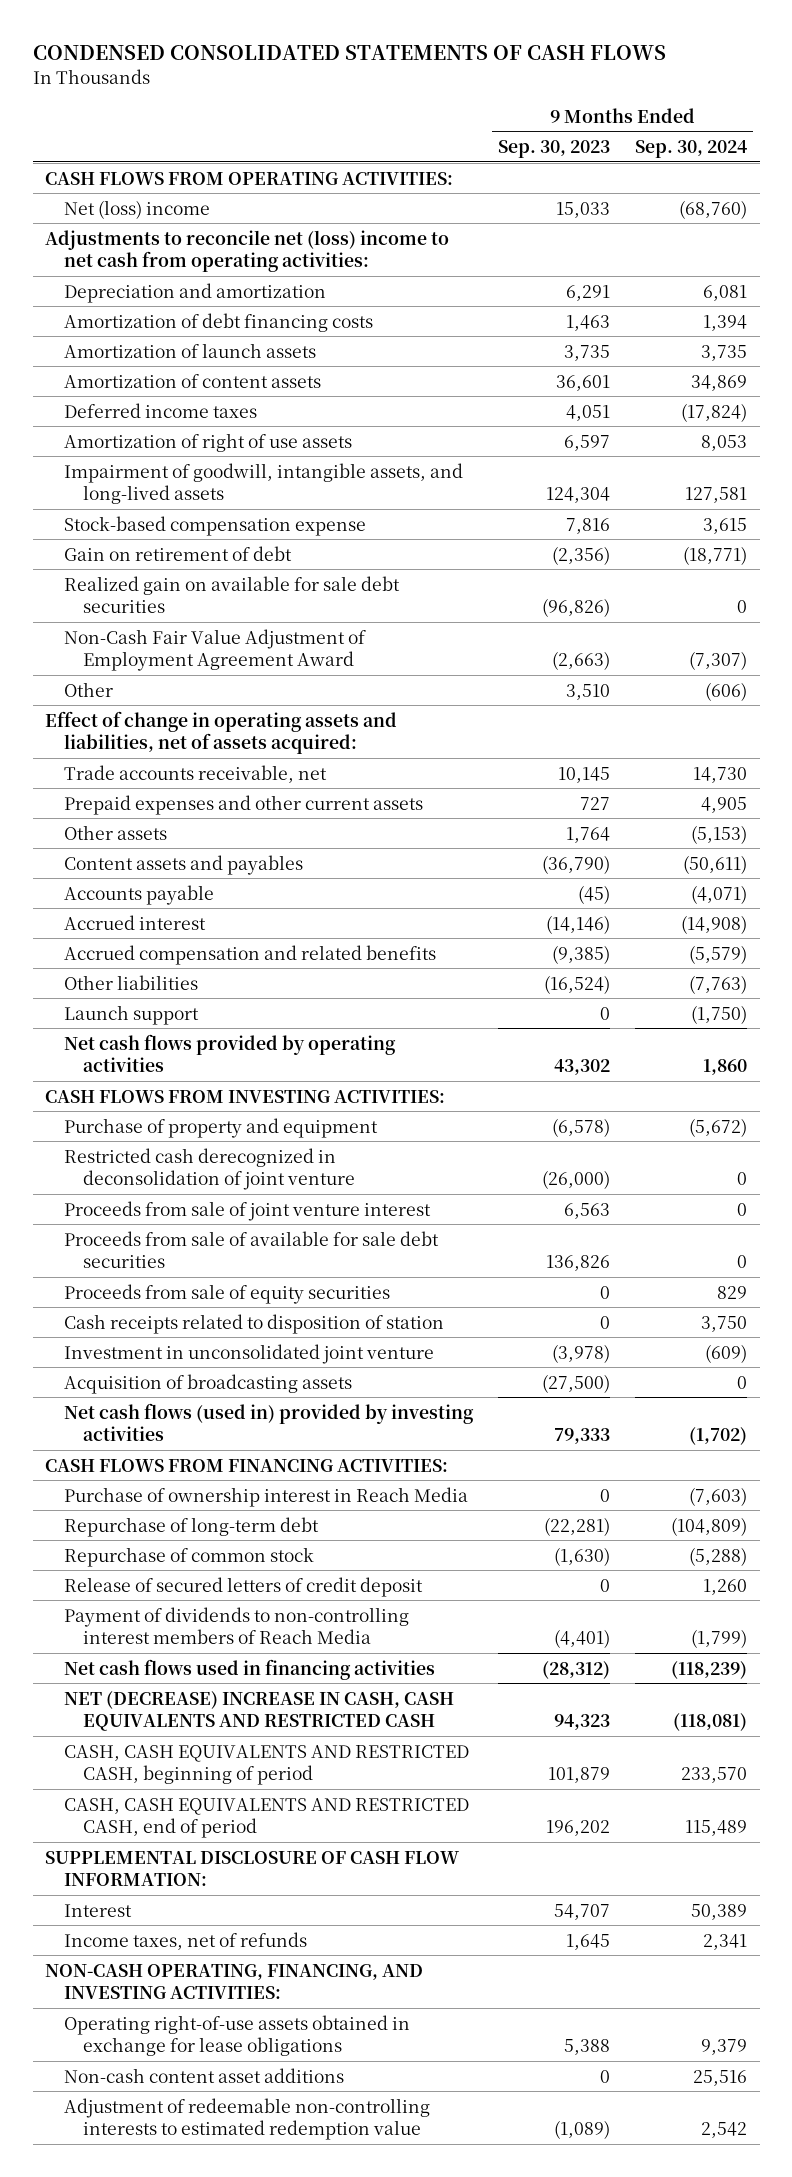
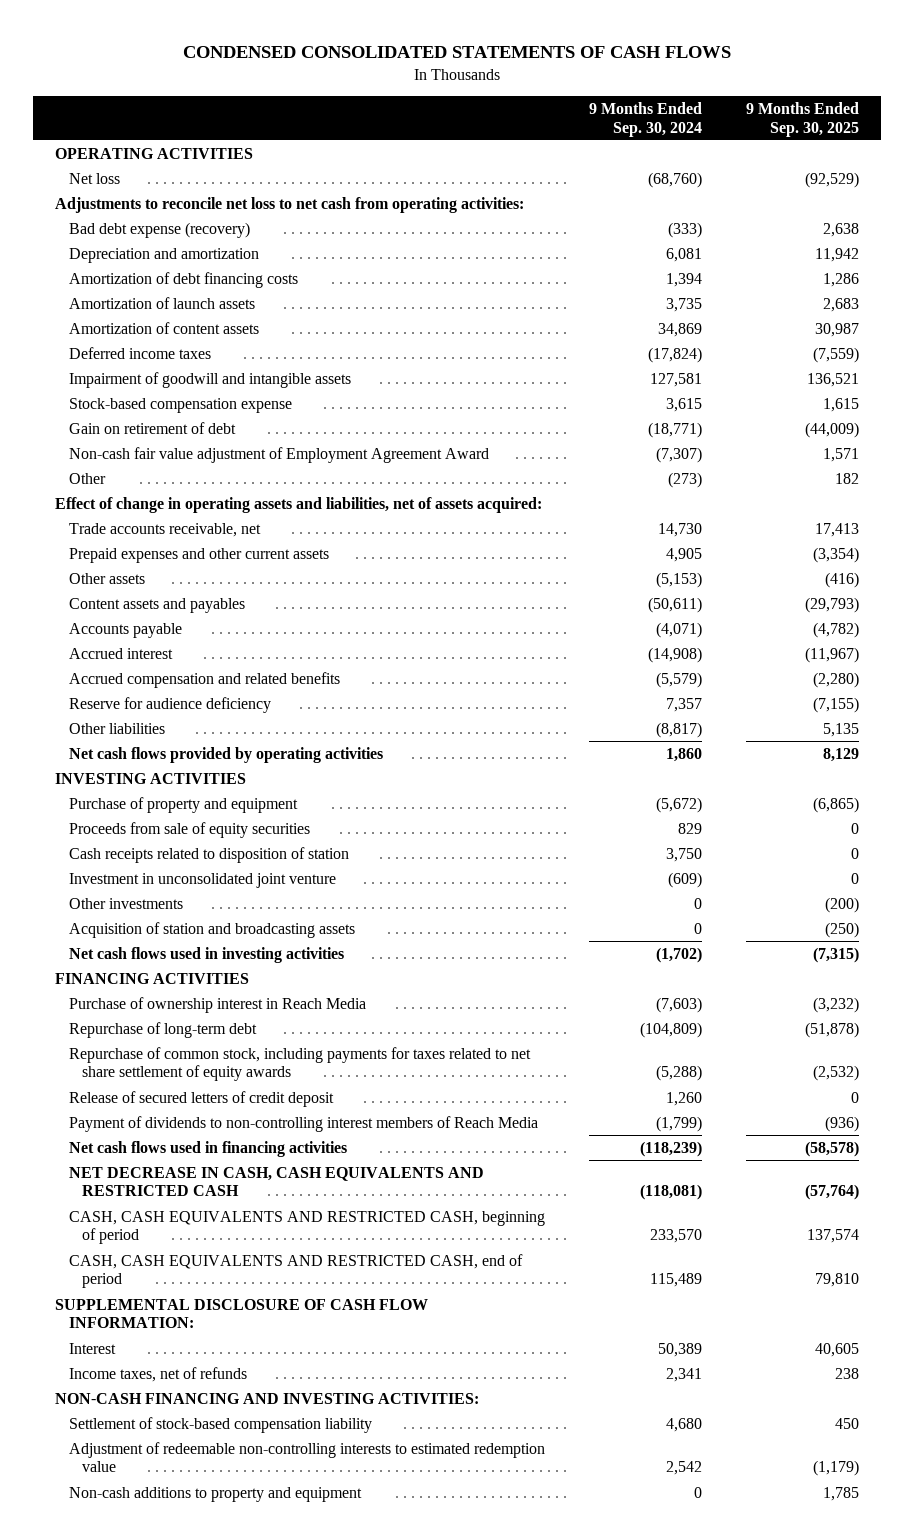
[497,139,610,158] Sep. 30, 2023 -> none
none -> [745,101,859,137] 9 Months Ended Sep. 30, 2025
[45,171,454,185] CASH FLOWS FROM OPERATING ACTIVITIES: -> [55,147,254,159] OPERATING ACTIVITIES
[63,199,210,219] Net (loss) income -> [68,172,120,184] Net loss
[45,229,450,272] Adjustments to reconcile net (loss) income to net cash from operating activities: -> [55,196,525,213] Adjustments to reconcile net loss to net cash from operating activities:
none -> [68,221,250,238] Bad debt expense (recovery)
[63,432,352,452] Amortization of right of use assets -> none
[63,462,463,504] Impairment of goodwill, intangible assets, and long-lived assets -> [68,371,351,388] Impairment of goodwill and intangible assets
[63,575,400,613] Realized gain on available for sale debt securities -> none
[63,628,366,671] Non-Cash Fair Value Adjustment of Employment Agreement Award -> [68,446,489,463] Non-cash fair value adjustment of Employment Agreement Award
[705,681,748,701] (606) -> [667,471,702,488] (273)
[63,1004,199,1025] Launch support -> none
none -> [68,696,271,713] Reserve for audience deficiency
[689,974,748,994] (7,763) -> [655,721,702,738] (8,817)
[45,1089,446,1103] CASH FLOWS FROM INVESTING ACTIVITIES: -> [55,772,247,784] INVESTING ACTIVITIES
[63,1147,355,1190] Restricted cash derecognized in deconsolidation of joint venture -> none
[63,1200,431,1221] Proceeds from sale of joint venture interest -> none
[63,1230,439,1268] Proceeds from sale of available for sale debt securities -> none
none -> [68,897,183,909] Other investments
[63,1373,352,1394] Acquisition of broadcasting assets -> [68,921,355,938] Acquisition of station and broadcasting assets
[63,1402,474,1441] Net cash flows (used in) provided by investing activities -> [68,946,344,963] Net cash flows used in investing activities
[45,1458,449,1472] CASH FLOWS FROM FINANCING ACTIVITIES: -> [55,972,250,984] FINANCING ACTIVITIES
[63,1546,314,1567] Repurchase of common stock -> [68,1046,531,1082] Repurchase of common stock, including payments for taxes related to net share settlement of equity awards
[63,1690,454,1731] NET (DECREASE) INCREASE IN CASH, CASH EQUIVALENTS AND RESTRICTED CASH -> [68,1166,484,1197] NET DECREASE IN CASH, CASH EQUIVALENTS AND RESTRICTED CASH
[63,2014,410,2056] Operating right-of-use assets obtained in exchange for lease obligations -> none
[63,2067,344,2083] Non-cash content asset additions -> none
[45,1963,424,1999] NON-CASH OPERATING, FINANCING, AND INVESTING ACTIVITIES: -> [55,1392,480,1404] NON-CASH FINANCING AND INVESTING ACTIVITIES:
none -> [68,1416,372,1433] Settlement of stock-based compensation liability
none -> [68,1486,362,1502] Non-cash additions to property and equipment

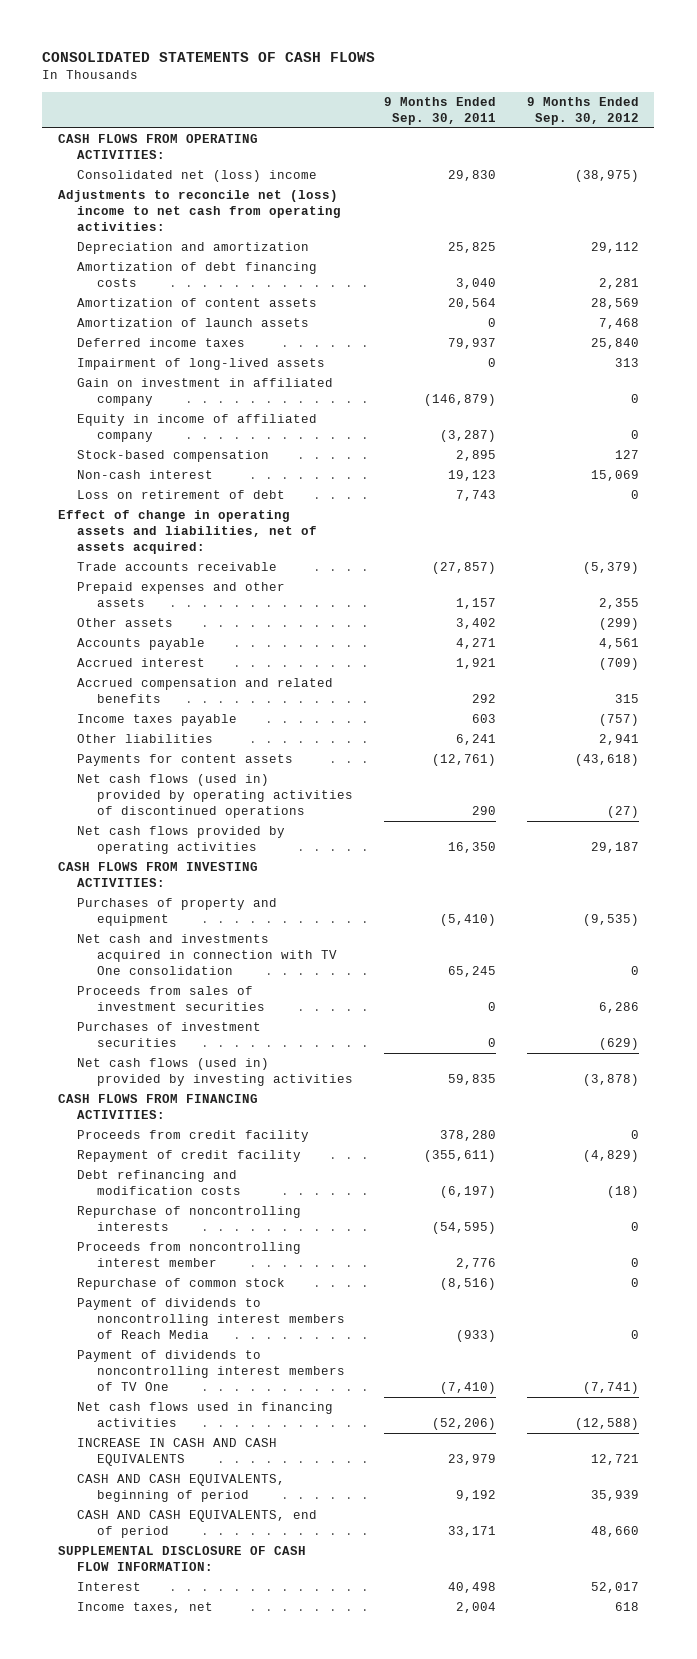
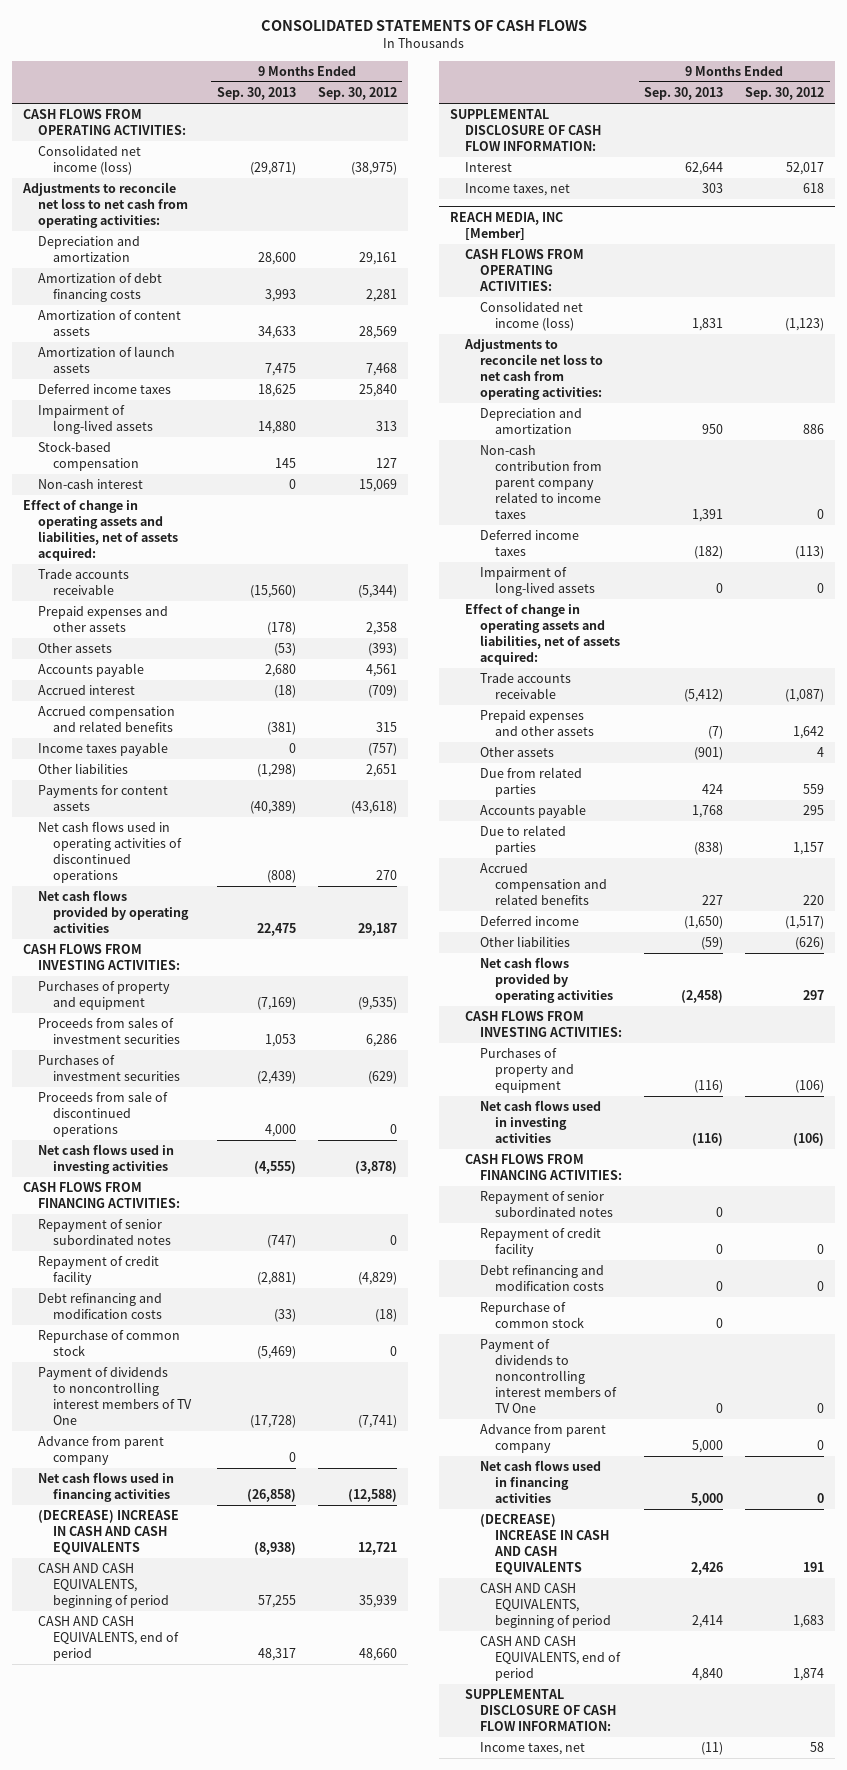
[384,96,497,125] 9 Months Ended Sep. 30, 2011 -> none
none -> [216,87,296,101] Sep. 30, 2013
[77,170,318,183] Consolidated net (loss) income -> [37,145,141,176] Consolidated net income (loss)
[57,190,342,232] Adjustments to reconcile net (loss) income to net cash from operating activities: -> [21,182,188,229] Adjustments to reconcile net loss to net cash from operating activities:
[590,242,639,254] 29,112 -> [358,252,397,266] 29,161
[77,378,334,407] Gain on investment in affiliated company -> none
[77,414,318,443] Equity in income of affiliated company -> none
[77,490,286,500] Loss on retirement of debt -> none
[582,562,639,575] (5,379) -> [357,585,397,599] (5,344)
[598,598,639,610] 2,355 -> [365,622,397,636] 2,358
[598,618,639,631] (299) -> [367,643,397,657] (393)
[598,734,639,746] 2,941 -> [365,764,397,778] 2,651
[77,774,354,819] Net cash flows (used in) provided by operating activities of discontinued operations -> [37,821,182,884] Net cash flows used in operating activities of discontinued operations
[606,806,639,819] (27) -> [375,870,397,881] 270
[77,934,338,976] Net cash and investments acquired in connection with TV One consolidation -> none
none -> [37,1091,168,1138] Proceeds from sale of discontinued operations
[77,1058,354,1087] Net cash flows (used in) provided by investing activities -> [37,1144,174,1175] Net cash flows used in investing activities
[77,1130,310,1143] Proceeds from credit facility -> none
none -> [37,1219,171,1246] Repayment of senior subordinated notes
[77,1206,302,1232] Repurchase of noncontrolling interests -> none
[77,1242,302,1268] Proceeds from noncontrolling interest member -> none
[77,1298,346,1340] Payment of dividends to noncontrolling interest members of Reach Media -> none
none -> [37,1436,164,1466] Advance from parent company
[77,1438,278,1467] INCREASE IN CASH AND CASH EQUIVALENTS -> [37,1510,179,1556] (DECREASE) INCREASE IN CASH AND CASH EQUIVALENTS
none -> [450,212,564,241] REACH MEDIA, INC [Member]
none -> [465,249,585,292] CASH FLOWS FROM OPERATING ACTIVITIES:
none -> [479,301,583,332] Consolidated net income (loss)
none -> [464,339,603,401] Adjustments to reconcile net loss to net cash from operating activities:
none -> [479,408,582,435] Depreciation and amortization
none -> [479,445,602,520] Non-cash contribution from parent company related to income taxes
none -> [479,530,579,557] Deferred income taxes
none -> [479,567,595,597] Impairment of long-lived assets
none -> [465,604,620,666] Effect of change in operating assets and liabilities, net of assets acquired:
none -> [479,673,571,700] Trade accounts receivable
none -> [479,710,594,737] Prepaid expenses and other assets
none -> [479,747,554,758] Other assets
none -> [479,767,582,798] Due from related parties
none -> [479,804,586,819] Accounts payable
none -> [479,825,566,856] Due to related parties
none -> [479,863,607,906] Accrued compensation and related benefits
none -> [479,916,579,927] Deferred income
none -> [479,936,570,948] Other liabilities
none -> [479,957,613,1004] Net cash flows provided by operating activities
none -> [465,1011,622,1038] CASH FLOWS FROM INVESTING ACTIVITIES:
none -> [479,1048,574,1094] Purchases of property and equipment
none -> [479,1100,601,1144] Net cash flows used in investing activities
none -> [465,1154,622,1181] CASH FLOWS FROM FINANCING ACTIVITIES:
none -> [479,1191,613,1218] Repayment of senior subordinated notes
none -> [479,1228,601,1258] Repayment of credit facility
none -> [479,1265,604,1292] Debt refinancing and modification costs
none -> [479,1302,584,1329] Repurchase of common stock
none -> [479,1339,617,1414] Payment of dividends to noncontrolling interest members of TV One
none -> [479,1424,606,1454] Advance from parent company
none -> [479,1460,601,1504] Net cash flows used in financing activities
none -> [479,1514,609,1576] (DECREASE) INCREASE IN CASH AND CASH EQUIVALENTS
none -> [479,1583,611,1629] CASH AND CASH EQUIVALENTS, beginning of period
none -> [479,1636,621,1682] CASH AND CASH EQUIVALENTS, end of period
none -> [465,1689,616,1732] SUPPLEMENTAL DISCLOSURE OF CASH FLOW INFORMATION:
none -> [479,1742,585,1756] Income taxes, net

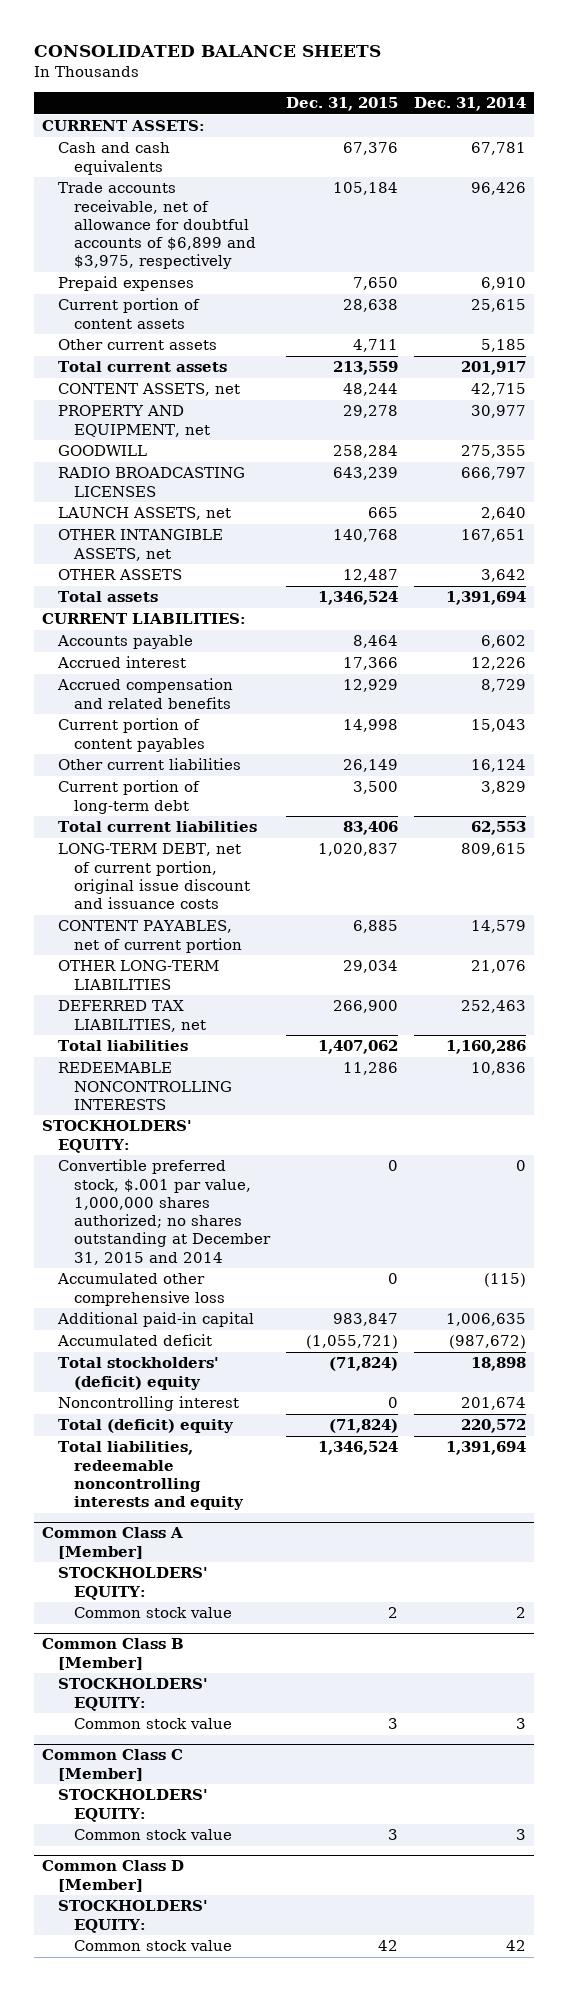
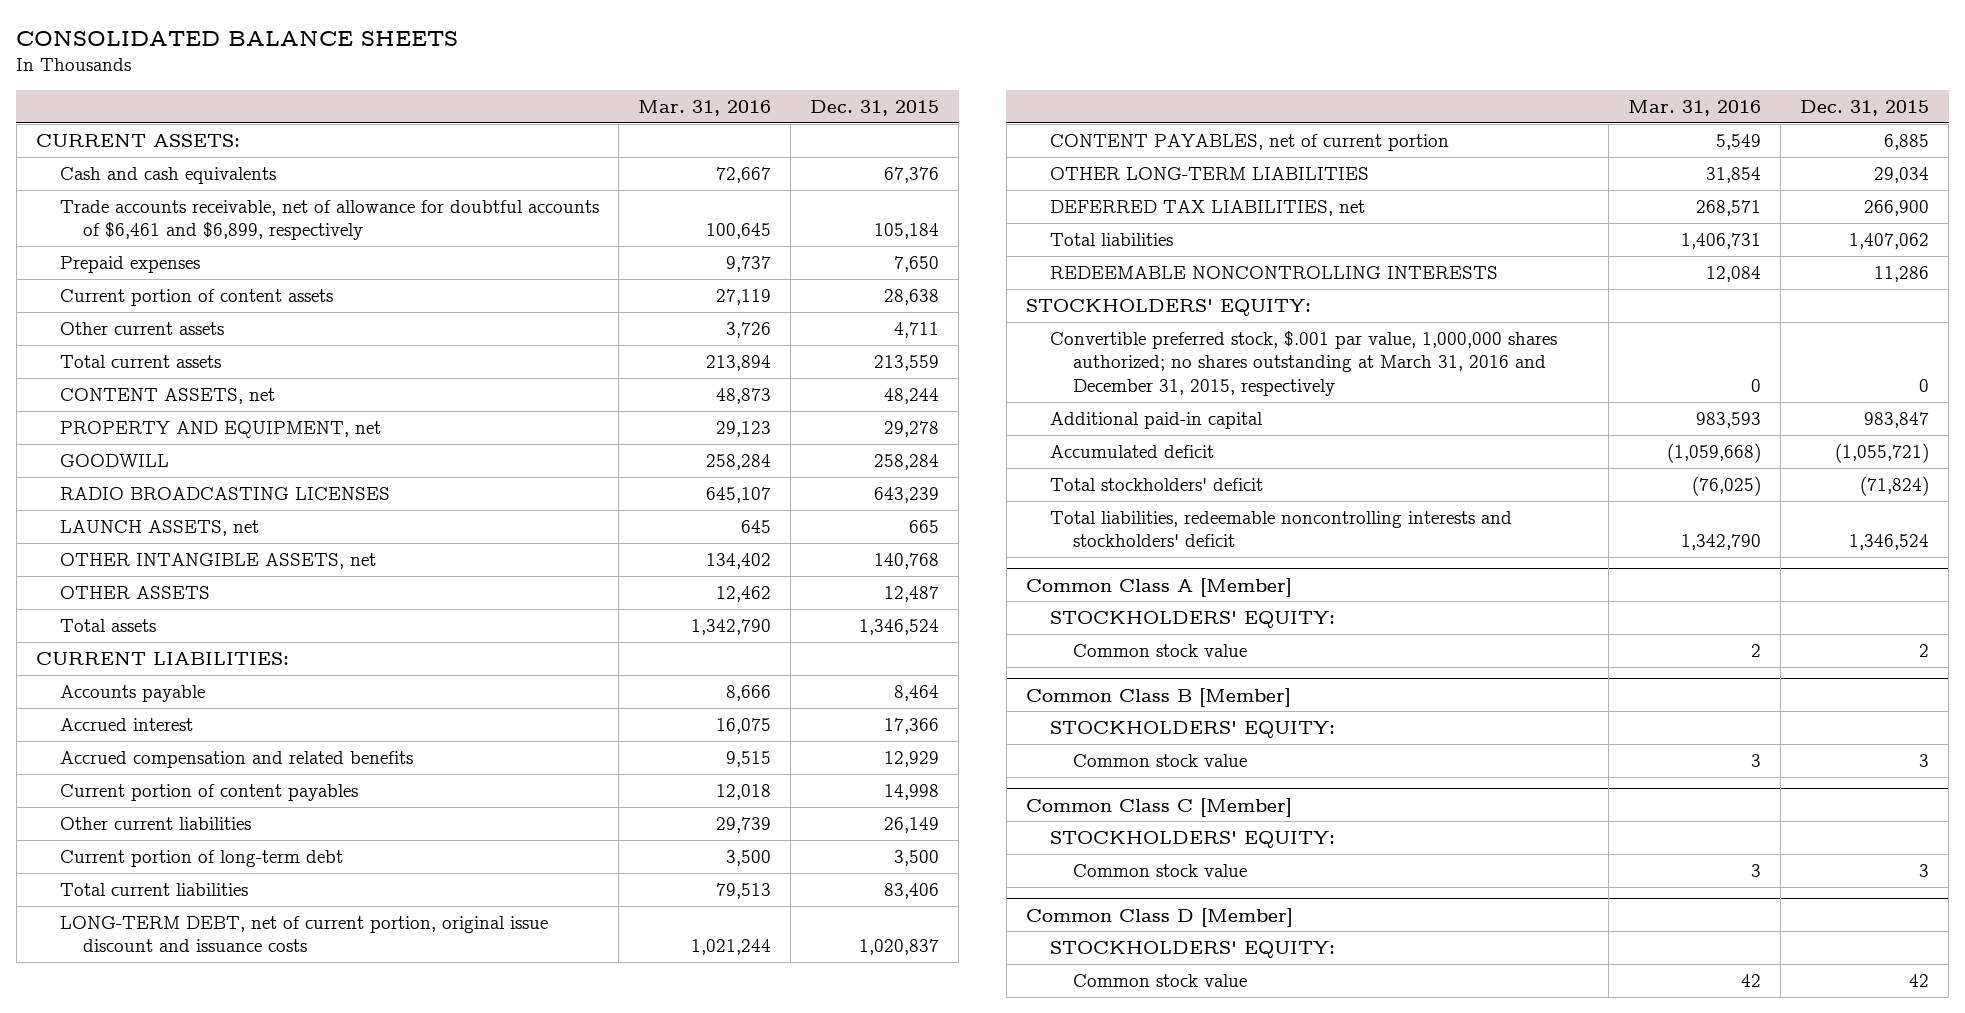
[414,97,527,112] Dec. 31, 2014 -> none
none -> [637,100,771,117] Mar. 31, 2016
[58,182,257,270] Trade accounts receivable, net of allowance for doubtful accounts of $6,899 and $3,975, respectively -> [59,199,599,241] Trade accounts receivable, net of allowance for doubtful accounts of $6,461 and $6,899, respectively
[57,1273,226,1306] Accumulated other comprehensive loss -> none
[58,1159,272,1265] Convertible preferred stock, $.001 par value, 1,000,000 shares authorized; no shares outstanding at December 31, 2015 and 2014 -> [1049,330,1557,396] Convertible preferred stock, $.001 par value, 1,000,000 shares authorized; no shares outstanding at March 31, 2016 and December 31, 2015, respectively
[58,1396,240,1412] Noncontrolling interest -> none
[58,1419,235,1434] Total (deficit) equity -> none
[58,1357,220,1390] Total stockholders' (deficit) equity -> [1049,477,1263,491] Total stockholders' deficit
[58,1441,245,1511] Total liabilities, redeemable noncontrolling interests and equity -> [1049,510,1512,548] Total liabilities, redeemable noncontrolling interests and stockholders' deficit

